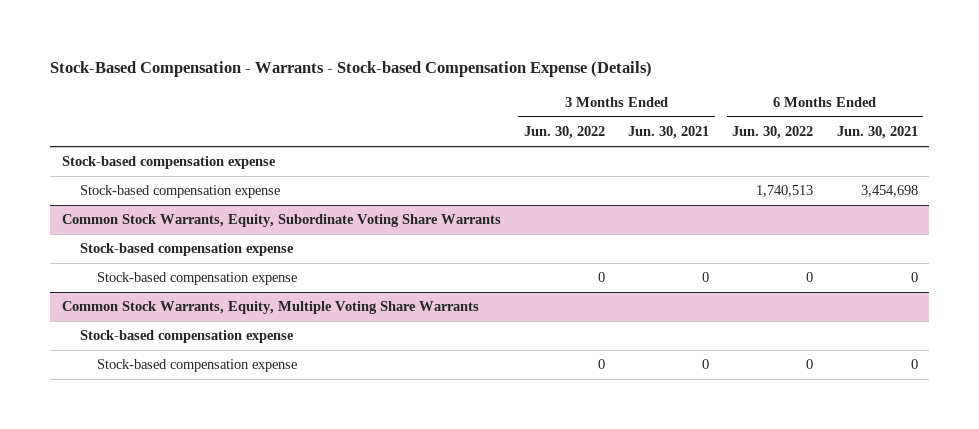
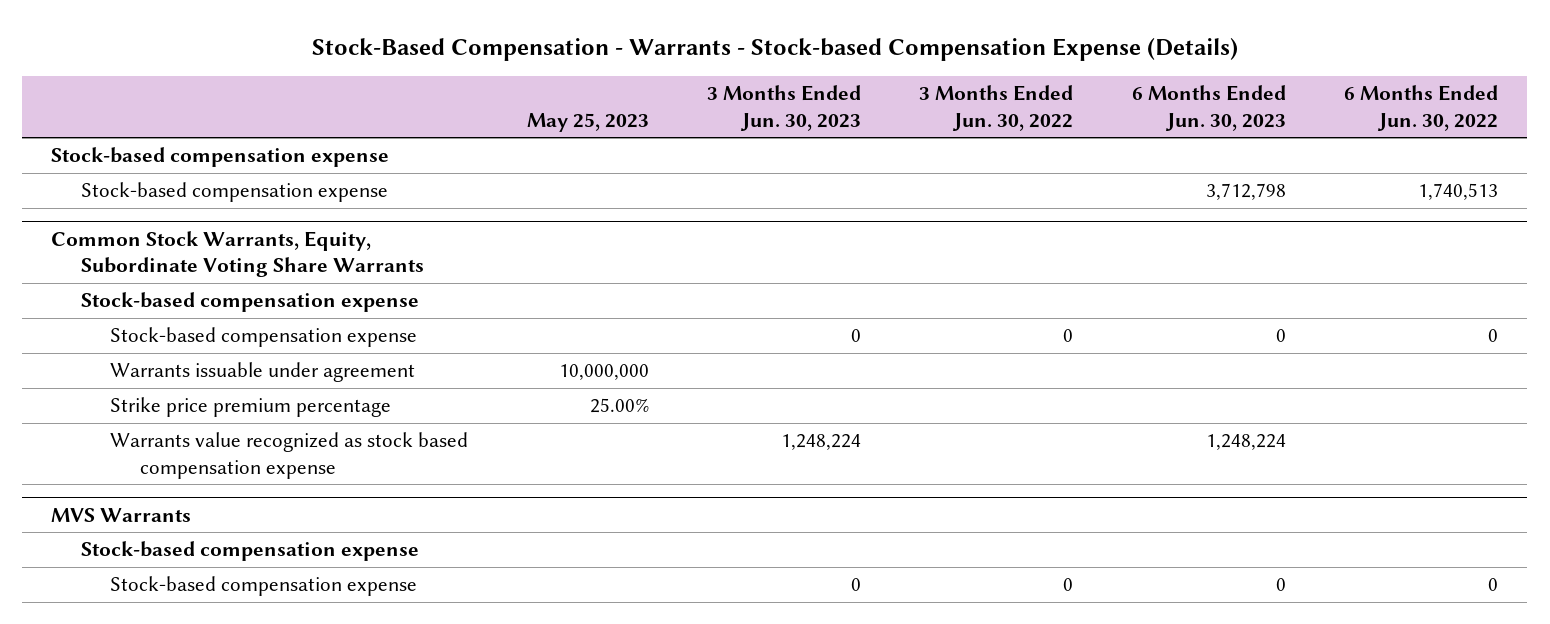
[628,126,710,140] Jun. 30, 2021 -> none
[836,126,918,140] Jun. 30, 2021 -> none
none -> [526,112,649,132] May 25, 2023
none -> [707,85,862,131] 3 Months Ended Jun. 30, 2023
none -> [1131,85,1286,131] 6 Months Ended Jun. 30, 2023
none -> [110,362,416,383] Warrants issuable under agreement
none -> [110,397,392,418] Strike price premium percentage
none -> [110,432,469,479] Warrants value recognized as stock based compensation expense
[61,301,479,315] Common Stock Warrants, Equity, Multiple Voting Share Warrants -> [51,507,192,522] MVS Warrants

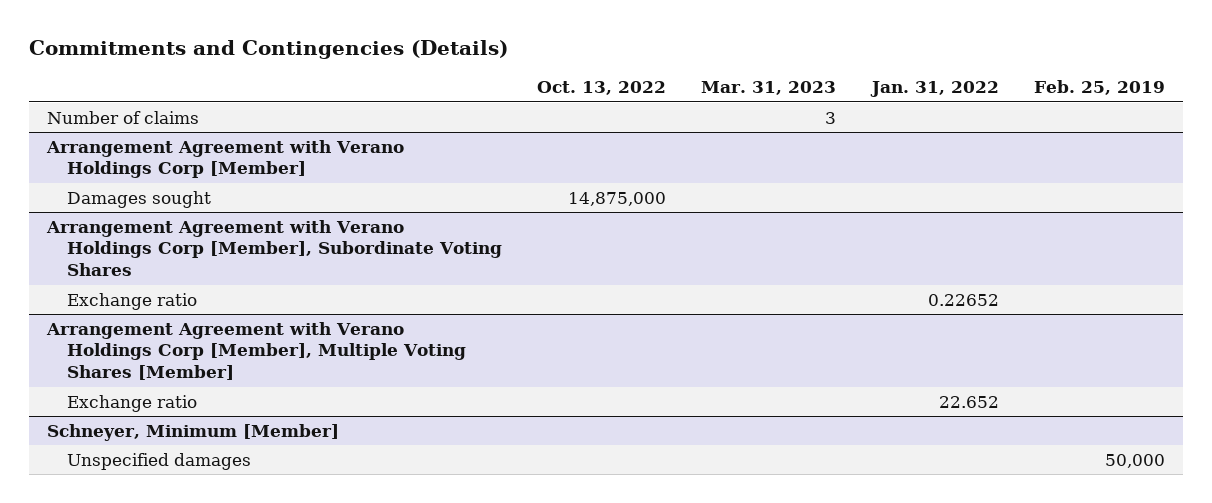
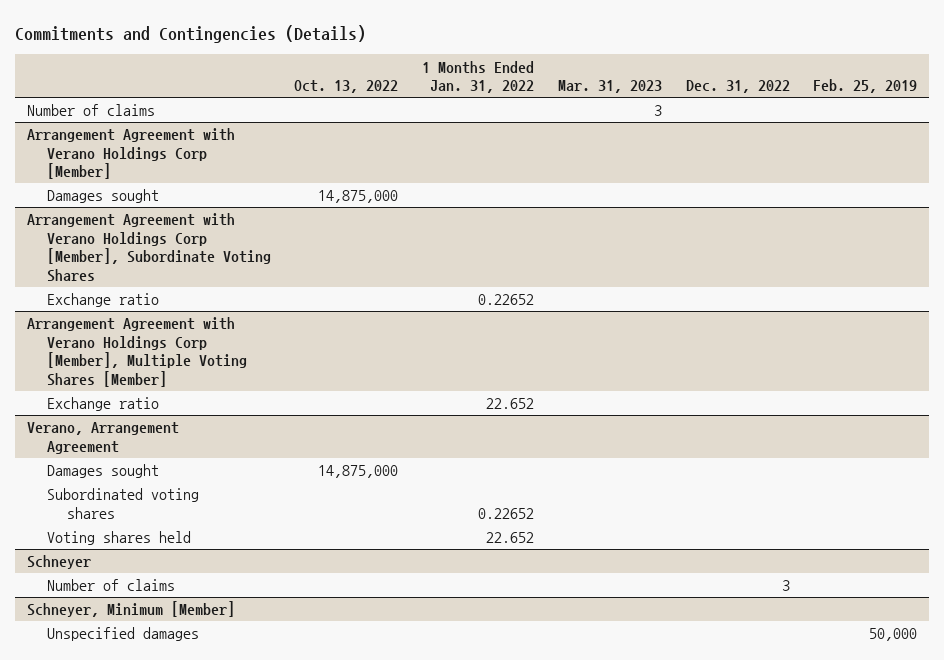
[869,81,999,98] Jan. 31, 2022 -> none
none -> [422,60,535,94] 1 Months Ended Jan. 31, 2022
none -> [685,80,790,94] Dec. 31, 2022
none -> [26,422,179,454] Verano, Arrangement Agreement
none -> [46,464,159,479] Damages sought
none -> [46,488,199,519] Subordinated voting shares
none -> [46,531,191,546] Voting shares held
none -> [26,555,91,570] Schneyer
none -> [46,579,175,592] Number of claims

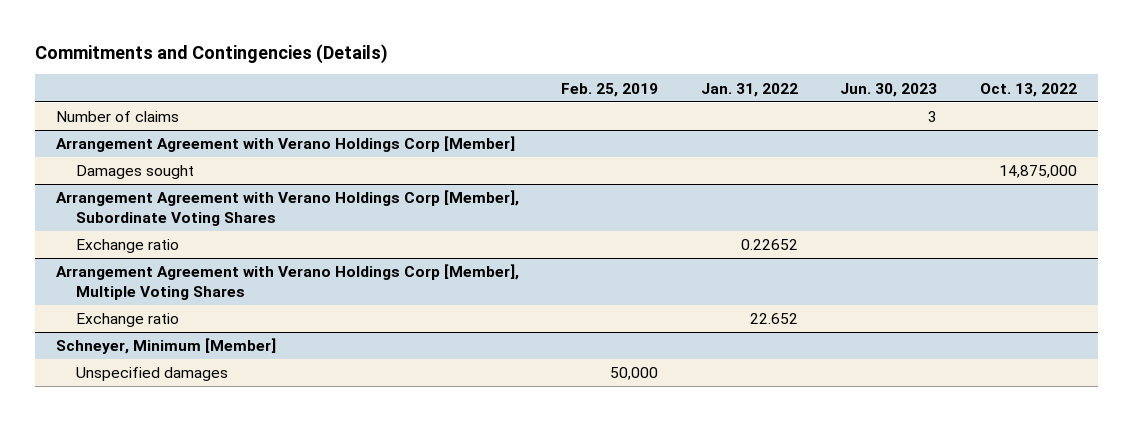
[422,60,535,94] 1 Months Ended Jan. 31, 2022 -> none
[557,80,662,94] Mar. 31, 2023 -> none
[685,80,790,94] Dec. 31, 2022 -> none
none -> [700,82,798,97] Jan. 31, 2022
none -> [840,82,938,97] Jun. 30, 2023
[26,317,247,387] Arrangement Agreement with Verano Holdings Corp [Member], Multiple Voting Shares [Member] -> [55,264,519,300] Arrangement Agreement with Verano Holdings Corp [Member], Multiple Voting Shares
[26,422,179,454] Verano, Arrangement Agreement -> none
[46,464,159,479] Damages sought -> none
[46,488,199,519] Subordinated voting shares -> none
[46,531,191,546] Voting shares held -> none
[26,555,91,570] Schneyer -> none
[46,579,175,592] Number of claims -> none

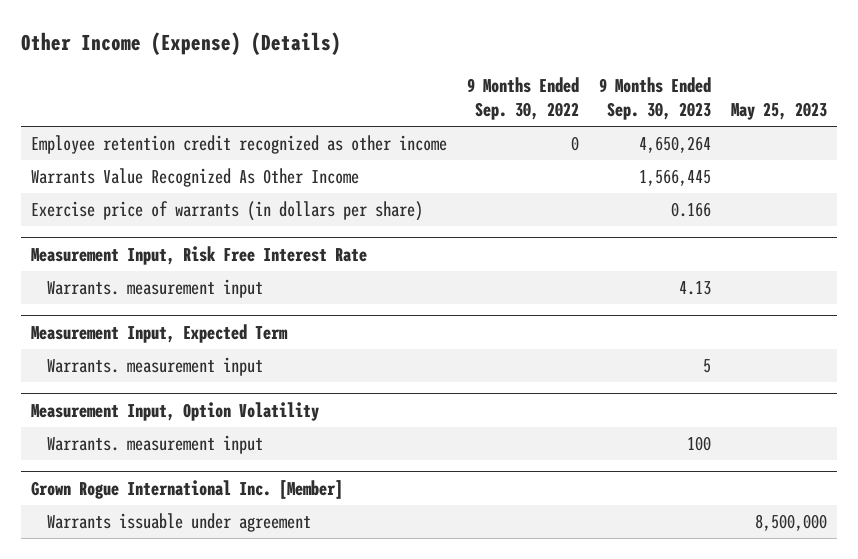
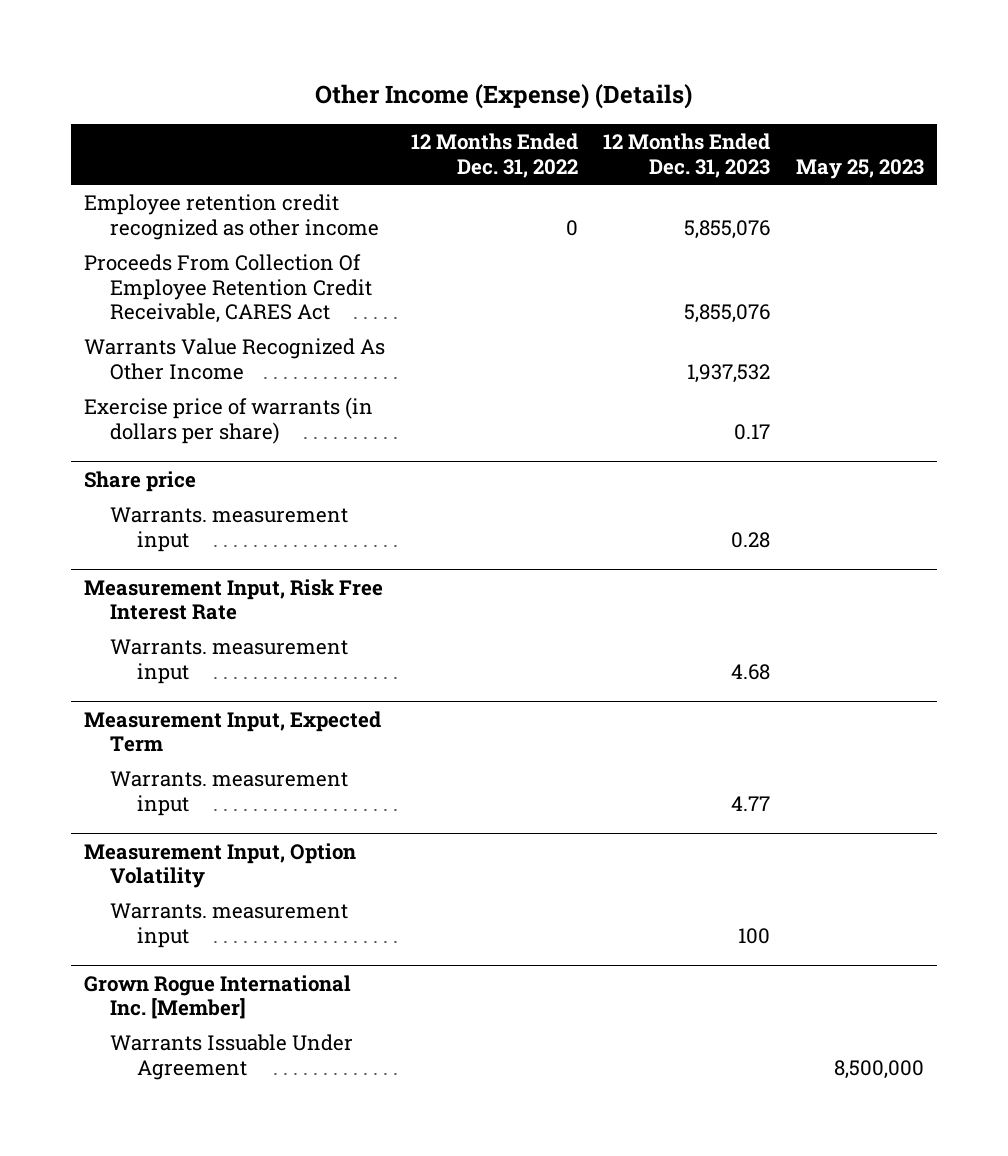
[467,77,580,120] 9 Months Ended Sep. 30, 2022 -> none
[599,77,712,120] 9 Months Ended Sep. 30, 2023 -> none
none -> [410,133,578,178] 12 Months Ended Dec. 31, 2022
none -> [603,133,771,178] 12 Months Ended Dec. 31, 2023
none -> [83,254,373,324] Proceeds From Collection Of Employee Retention Credit Receivable, CARES Act
none -> [83,470,196,492] Share price
none -> [110,507,349,552] Warrants. measurement input
[47,513,312,533] Warrants issuable under agreement -> [110,1034,354,1080] Warrants Issuable Under Agreement

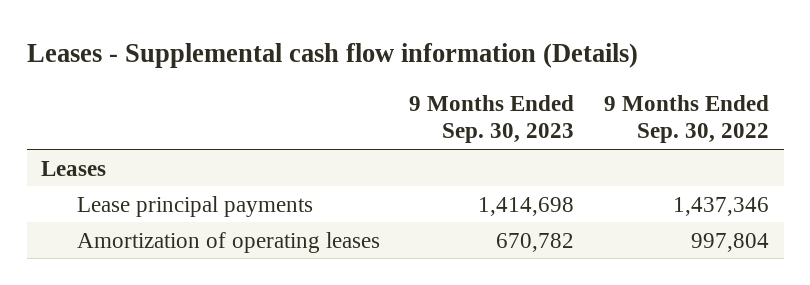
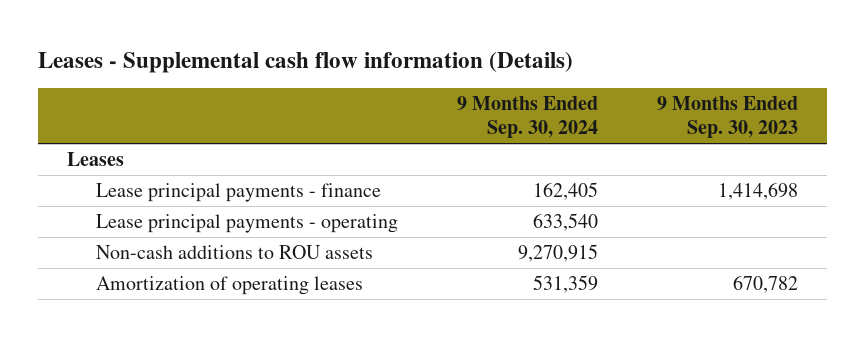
[603,94,769,144] 9 Months Ended Sep. 30, 2022 -> none
none -> [456,96,598,139] 9 Months Ended Sep. 30, 2024
[76,195,313,217] Lease principal payments -> [95,183,381,203] Lease principal payments - finance
none -> [95,214,398,234] Lease principal payments - operating
none -> [95,245,373,260] Non-cash additions to ROU assets

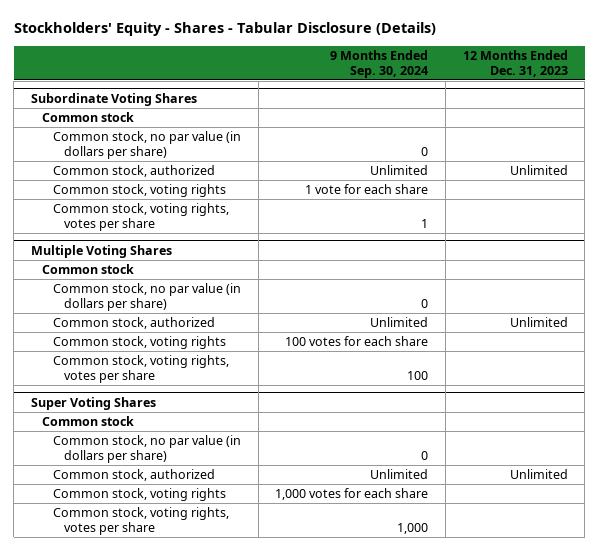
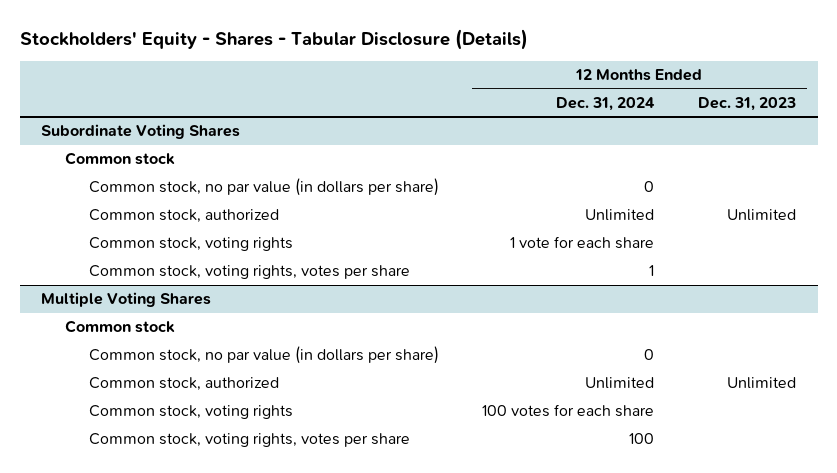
[330,49,429,78] 9 Months Ended Sep. 30, 2024 -> none
none -> [556,96,656,111] Dec. 31, 2024
[30,396,156,410] Super Voting Shares -> none
[41,416,134,427] Common stock -> none
[53,435,242,463] Common stock, no par value (in dollars per share) -> none
[53,469,216,482] Common stock, authorized -> none
[53,488,227,502] Common stock, voting rights -> none
[53,507,230,535] Common stock, voting rights, votes per share -> none

